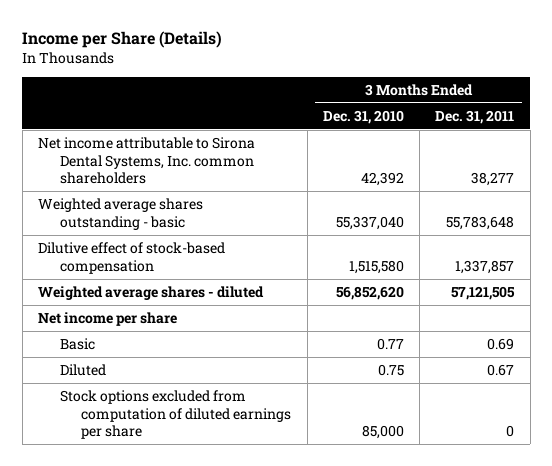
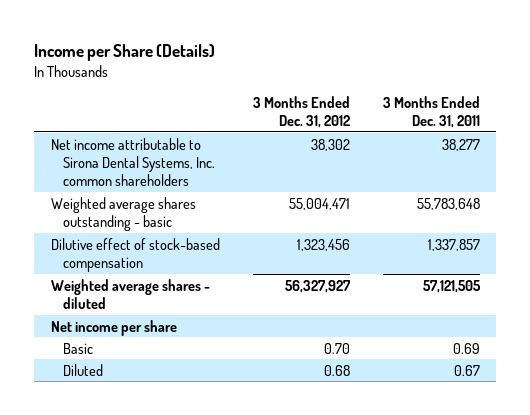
[322,109,404,124] Dec. 31, 2010 -> none
none -> [252,95,350,129] 3 Months Ended Dec. 31, 2012
[59,390,292,440] Stock options excluded from computation of diluted earnings per share -> none

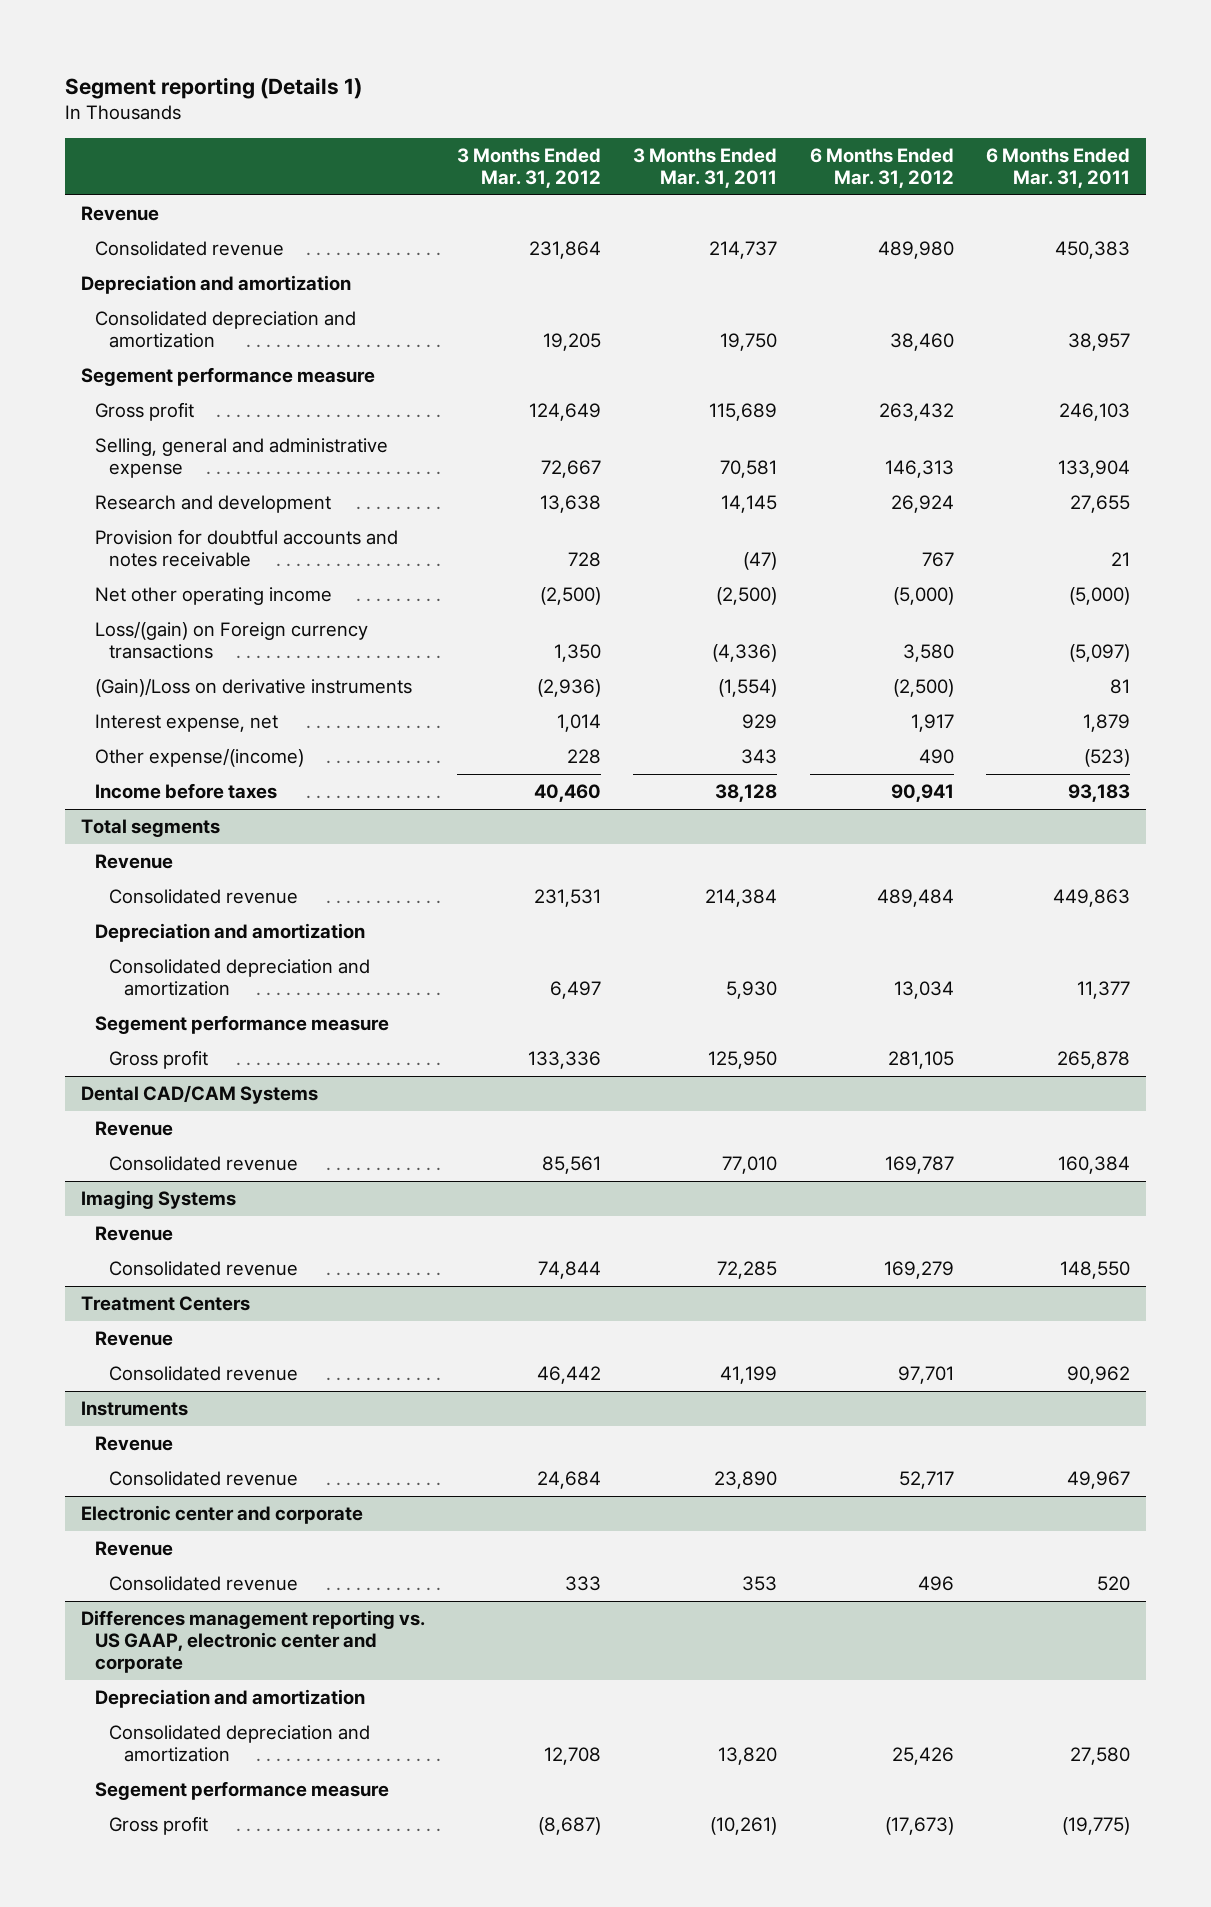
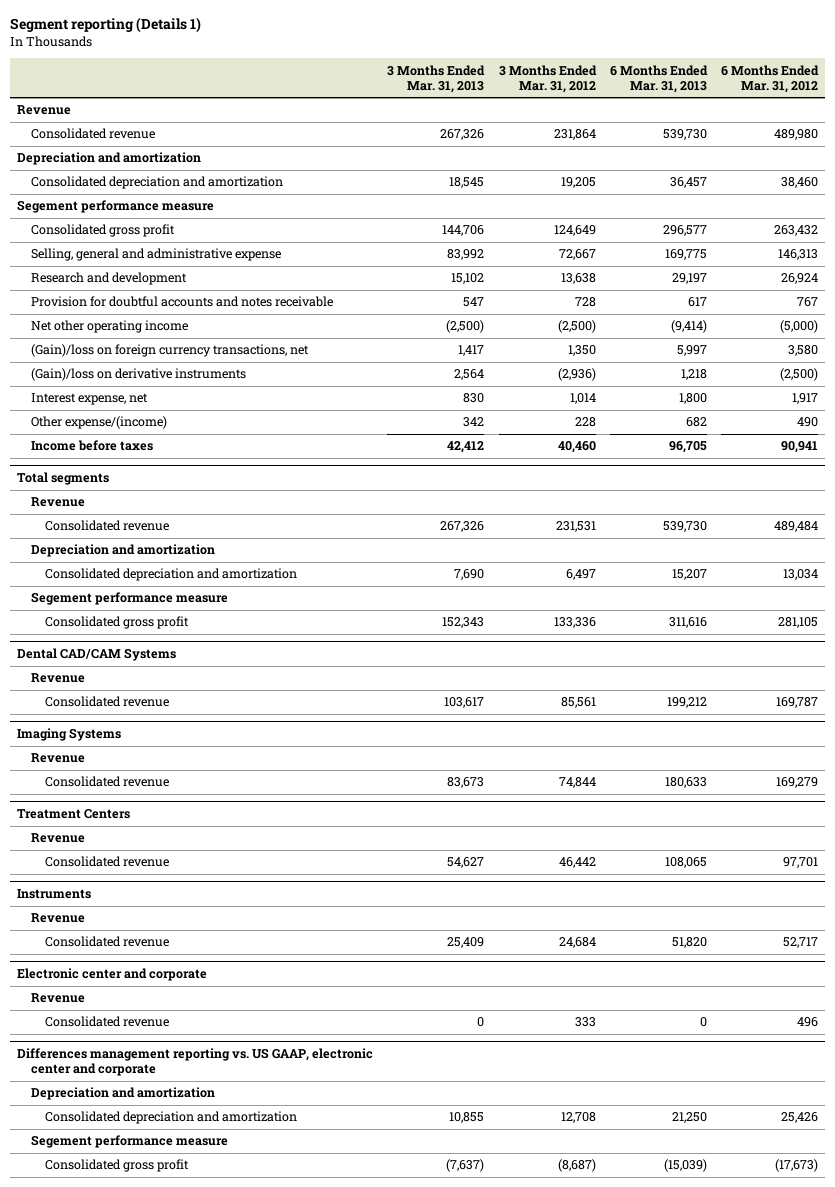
[633,148,778,189] 3 Months Ended Mar. 31, 2011 -> none
[985,148,1130,189] 6 Months Ended Mar. 31, 2011 -> none
none -> [387,64,486,93] 3 Months Ended Mar. 31, 2013
none -> [609,64,708,93] 6 Months Ended Mar. 31, 2013
[95,402,195,422] Gross profit -> [31,224,176,238] Consolidated gross profit
[95,621,369,660] Loss/(gain) on Foreign currency transactions -> [31,344,310,358] (Gain)/loss on foreign currency transactions, net
[95,678,413,698] (Gain)/Loss on derivative instruments -> [31,368,247,382] (Gain)/loss on derivative instruments
[109,1050,209,1070] Gross profit -> [45,616,190,630] Consolidated gross profit
[109,1816,209,1836] Gross profit -> [45,1159,190,1173] Consolidated gross profit

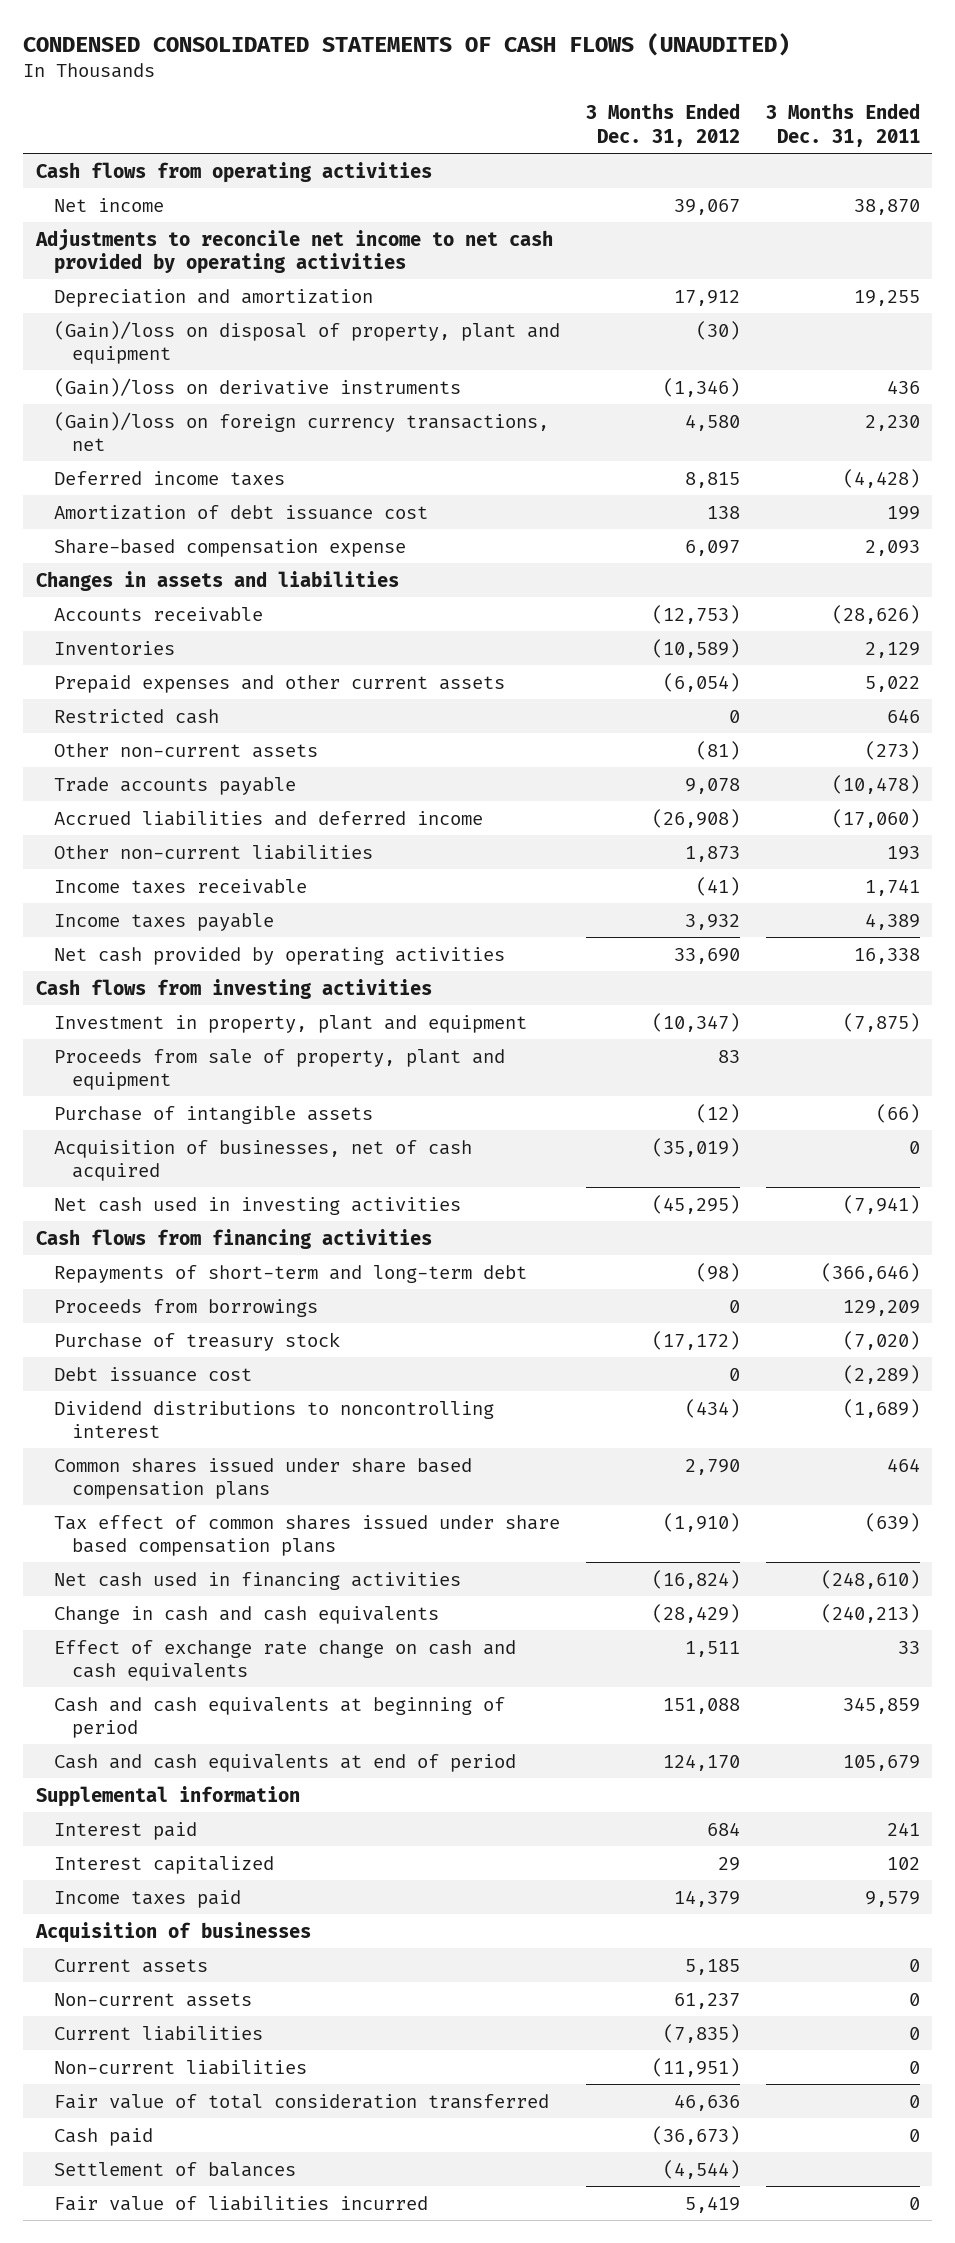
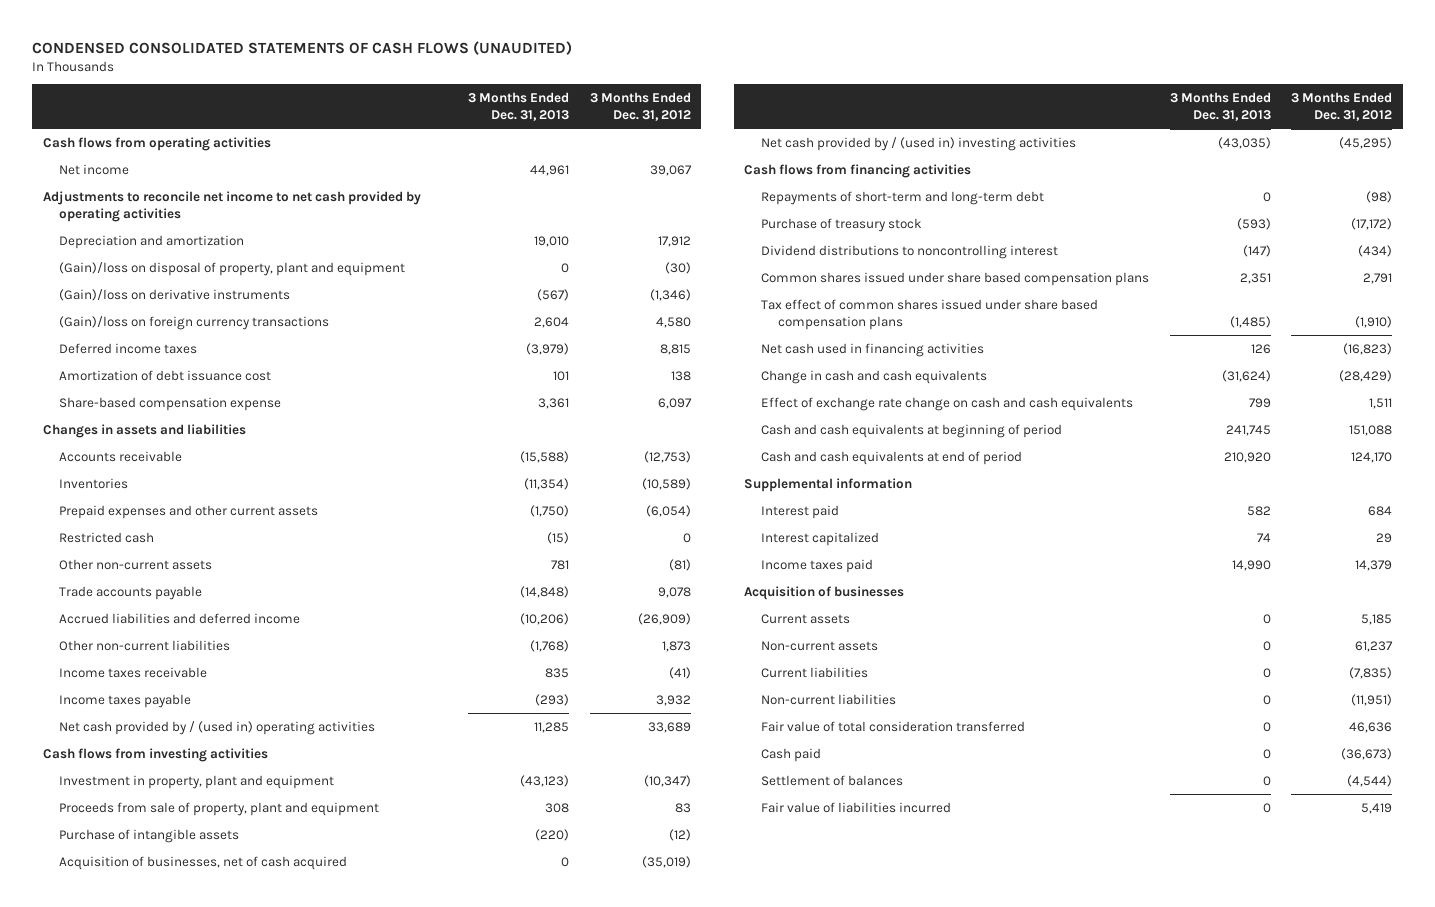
[765,103,920,147] 3 Months Ended Dec. 31, 2011 -> none
none -> [467,91,569,121] 3 Months Ended Dec. 31, 2013
[54,411,550,451] (Gain)/loss on foreign currency transactions, net -> [59,315,330,330] (Gain)/loss on foreign currency transactions
[651,808,740,828] (26,908) -> [637,612,691,625] (26,909)
[54,946,506,965] Net cash provided by operating activities -> [59,720,376,735] Net cash provided by / (used in) operating activities
[673,947,740,964] 33,690 -> [647,721,691,733] 33,689
[54,1196,462,1215] Net cash used in investing activities -> [761,136,1077,151] Net cash provided by / (used in) investing activities
[54,1298,319,1317] Proceeds from borrowings -> none
[54,1366,253,1382] Debt issuance cost -> none
[684,1458,740,1475] 2,790 -> [1363,272,1393,284] 2,791
[651,1569,740,1589] (16,824) -> [1343,342,1393,355] (16,823)

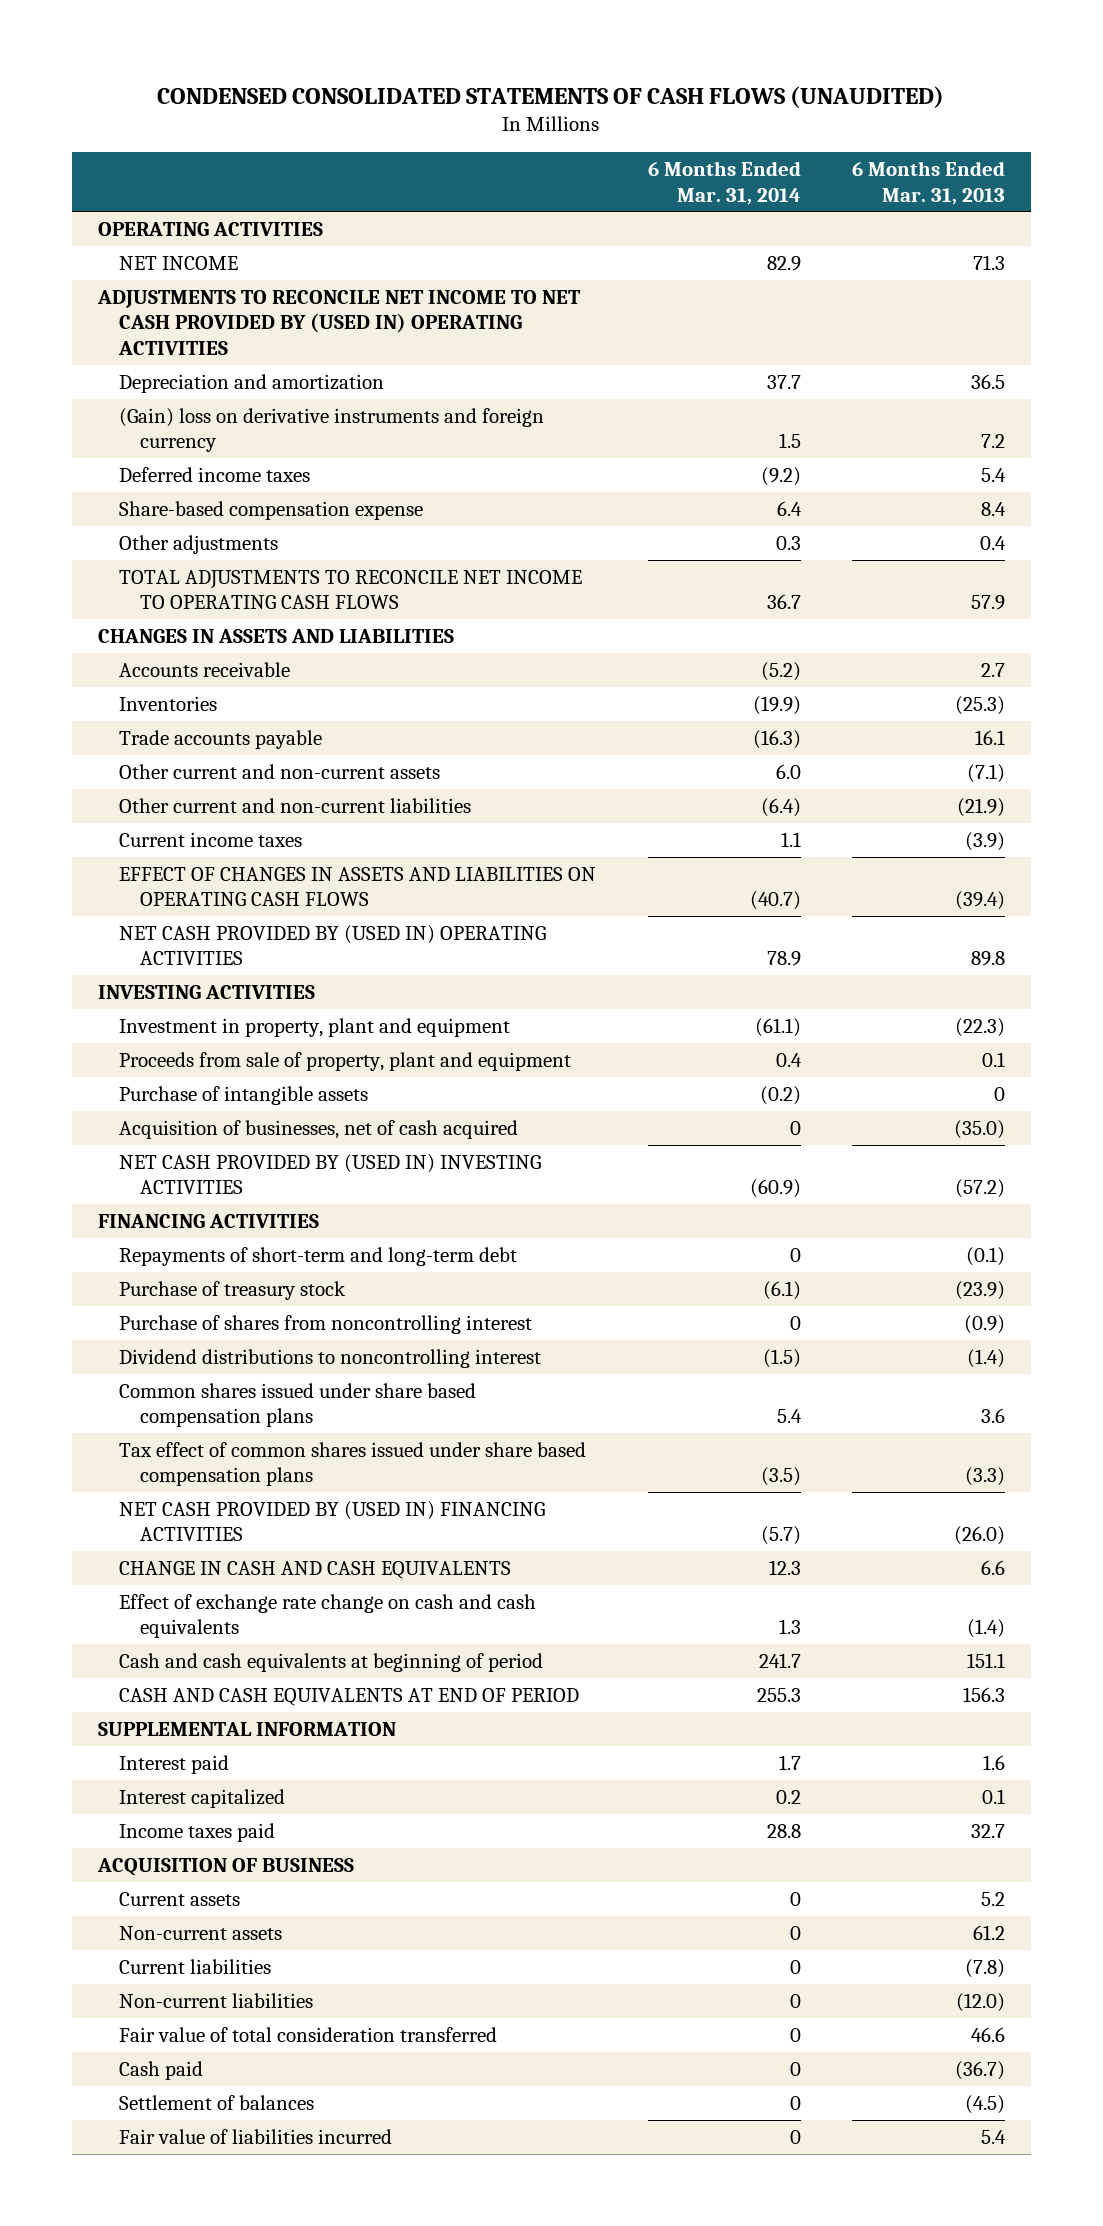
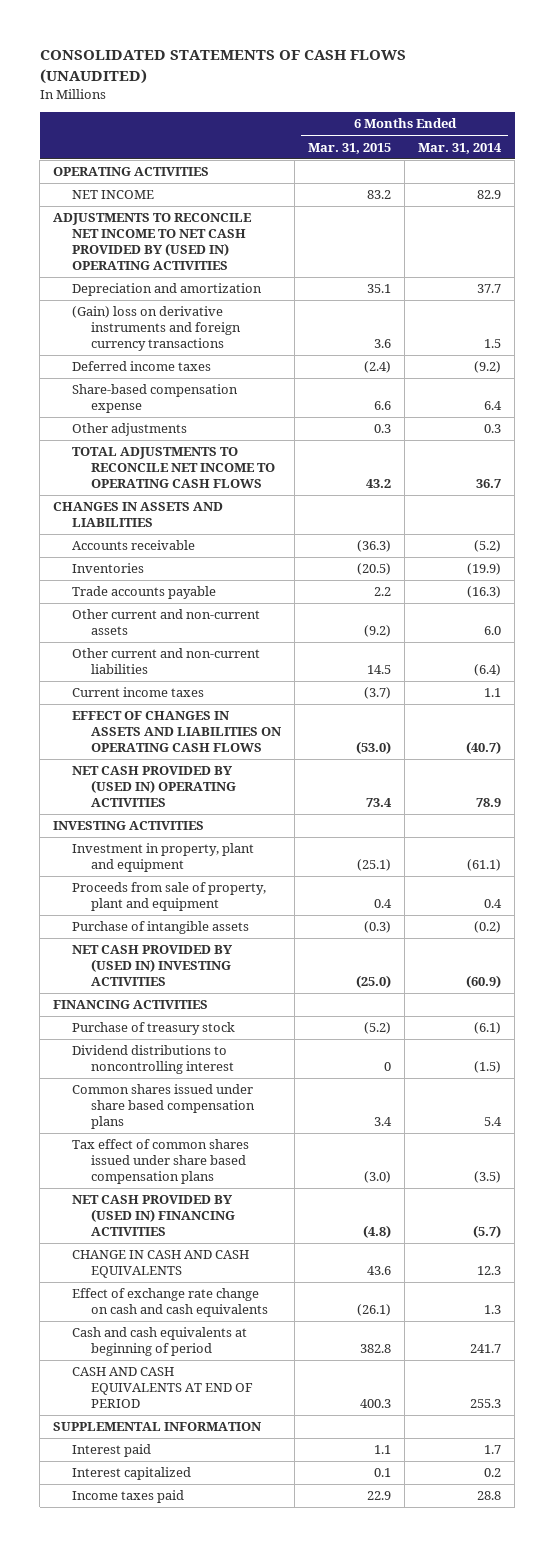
[157,85,945,108] CONDENSED CONSOLIDATED STATEMENTS OF CASH FLOWS (UNAUDITED) -> [39,50,406,84] CONSOLIDATED STATEMENTS OF CASH FLOWS (UNAUDITED)
[852,160,1006,205] 6 Months Ended Mar. 31, 2013 -> none
none -> [308,142,392,154] Mar. 31, 2015
[118,407,544,453] (Gain) loss on derivative instruments and foreign currency -> [72,306,242,351] (Gain) loss on derivative instruments and foreign currency transactions
[118,1119,518,1139] Acquisition of businesses, net of cash acquired -> none
[118,1246,517,1266] Repayments of short-term and long-term debt -> none
[118,1314,532,1334] Purchase of shares from noncontrolling interest -> none
[96,1857,354,1876] ACQUISITION OF BUSINESS -> none
[118,1891,240,1906] Current assets -> none
[118,1925,282,1940] Non-current assets -> none
[118,1958,271,1974] Current liabilities -> none
[118,1992,313,2008] Non-current liabilities -> none
[118,2026,497,2042] Fair value of total consideration transferred -> none
[118,2060,203,2080] Cash paid -> none
[118,2094,314,2110] Settlement of balances -> none
[118,2128,392,2144] Fair value of liabilities incurred -> none

